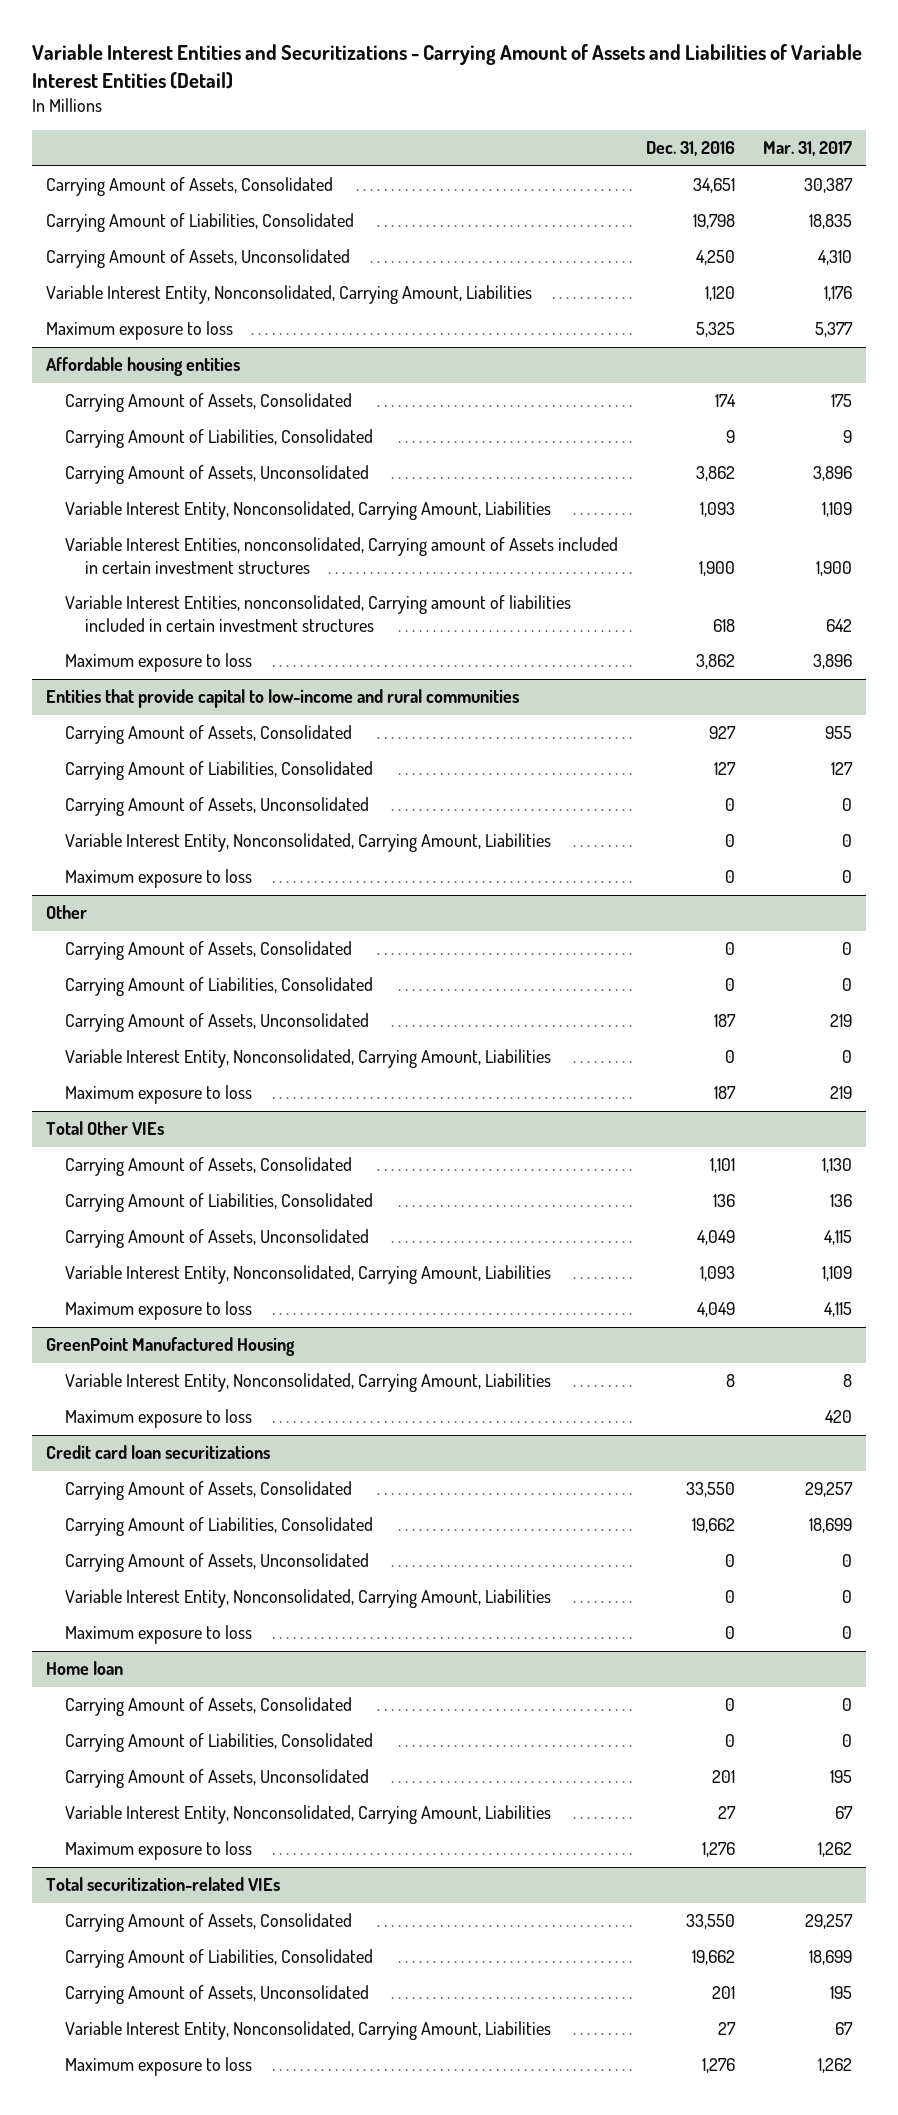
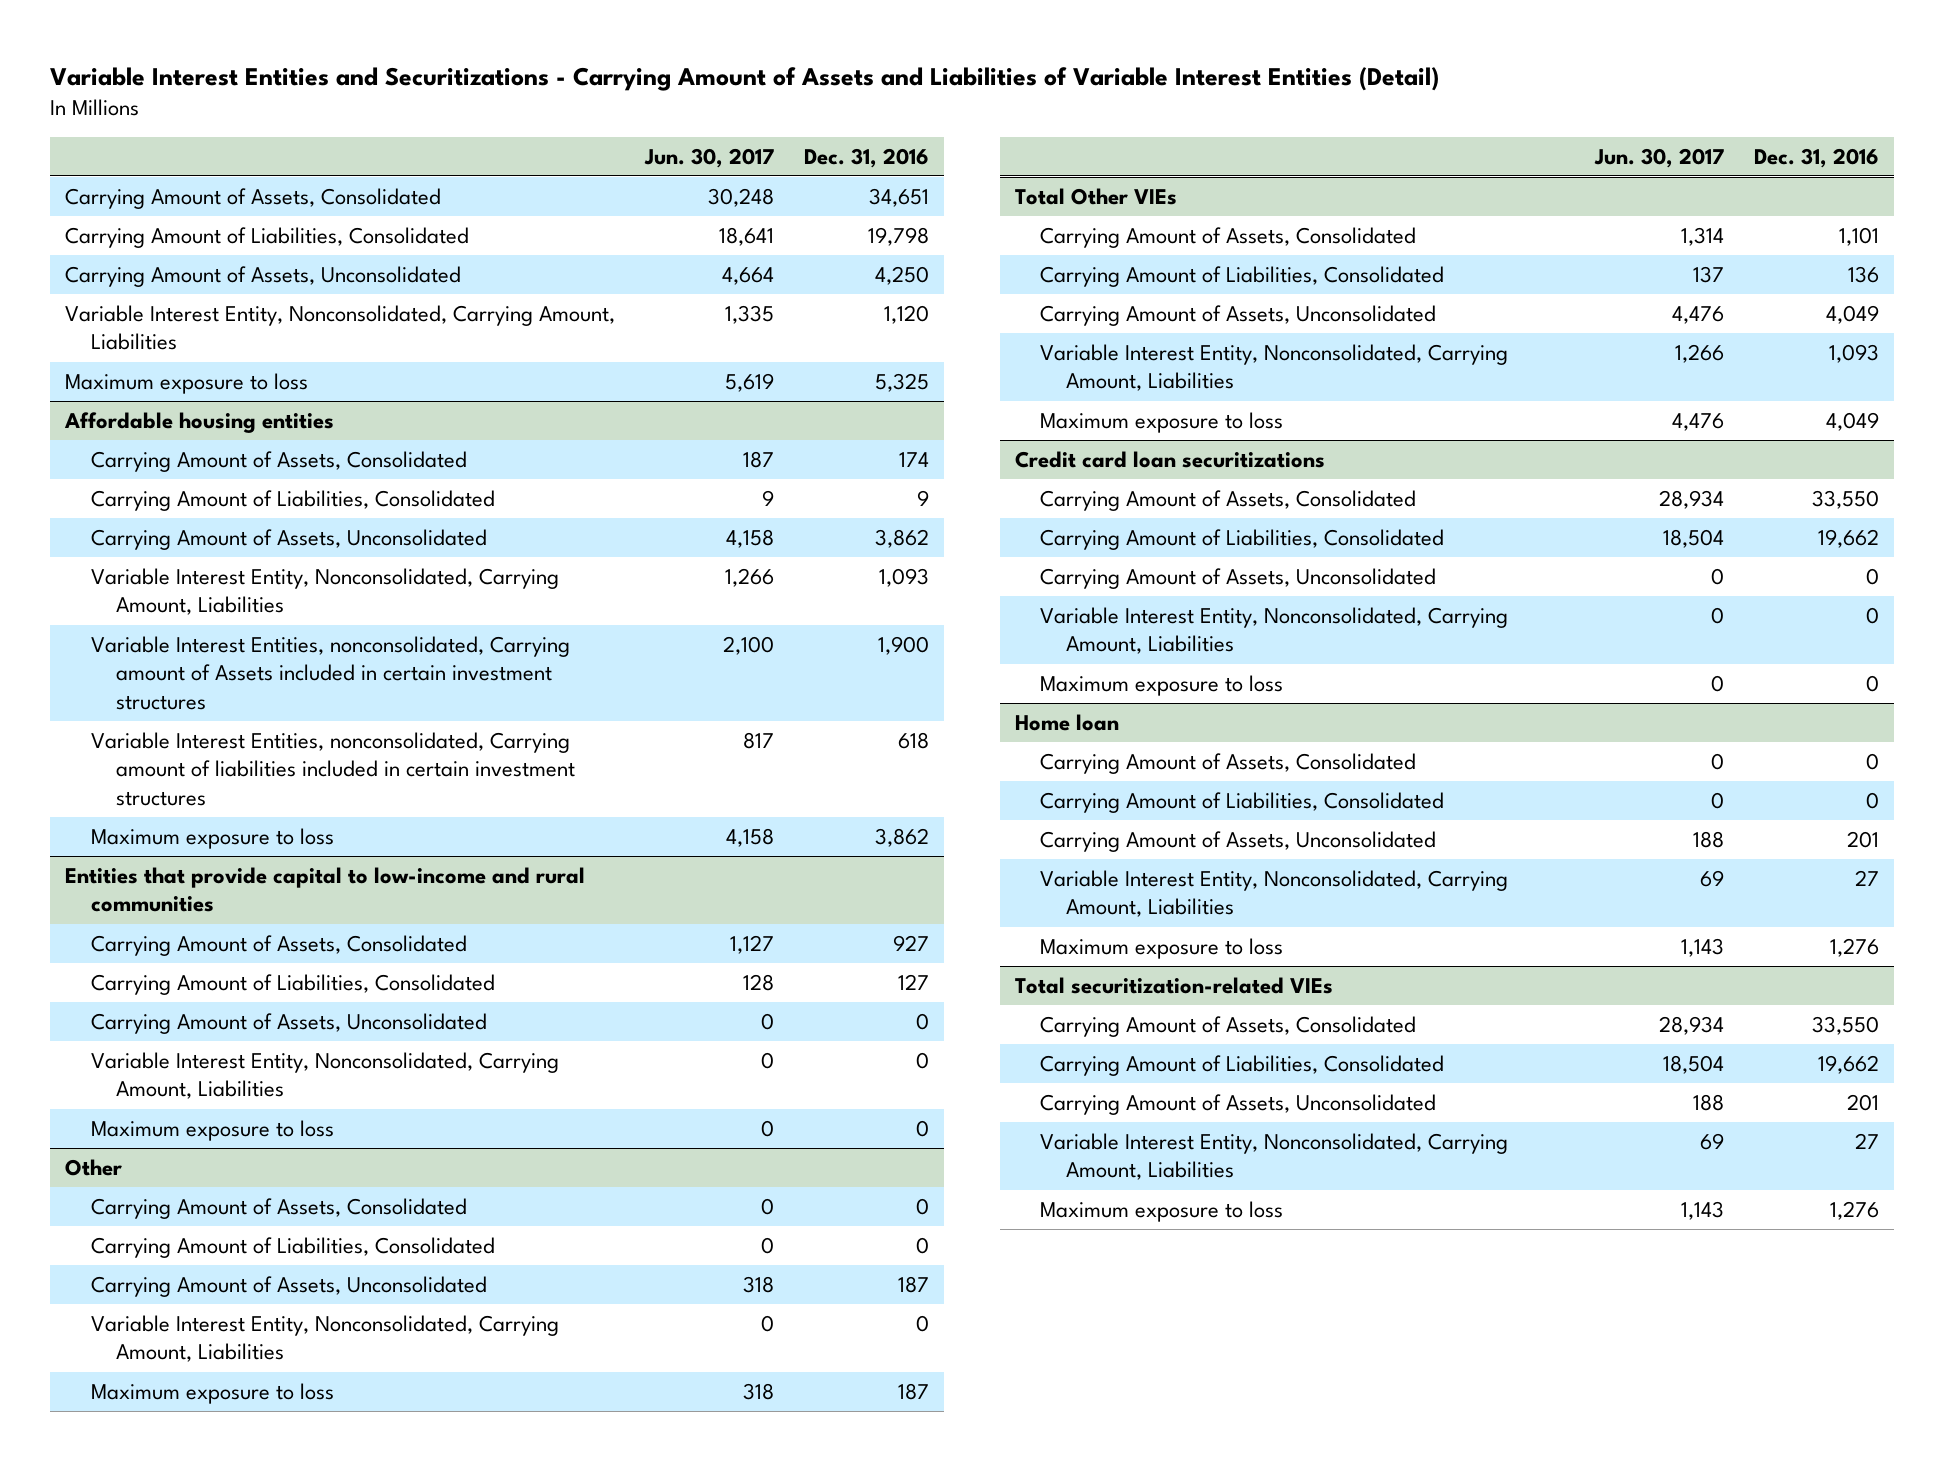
[763,141,853,157] Mar. 31, 2017 -> none
none -> [644,147,775,168] Jun. 30, 2017
[45,1337,295,1357] GreenPoint Manufactured Housing -> none
[65,1373,552,1393] Variable Interest Entity, Nonconsolidated, Carrying Amount, Liabilities -> none
[65,1409,253,1429] Maximum exposure to loss -> none

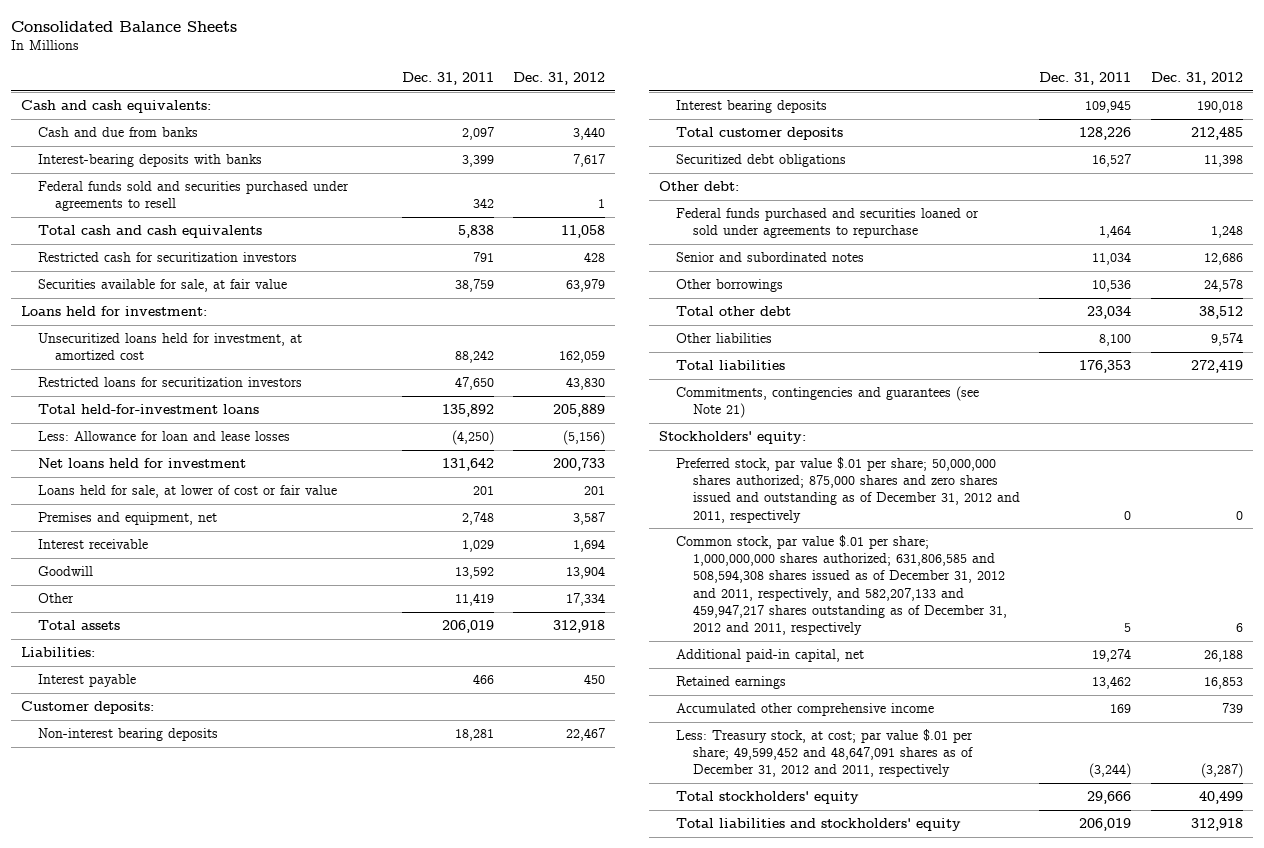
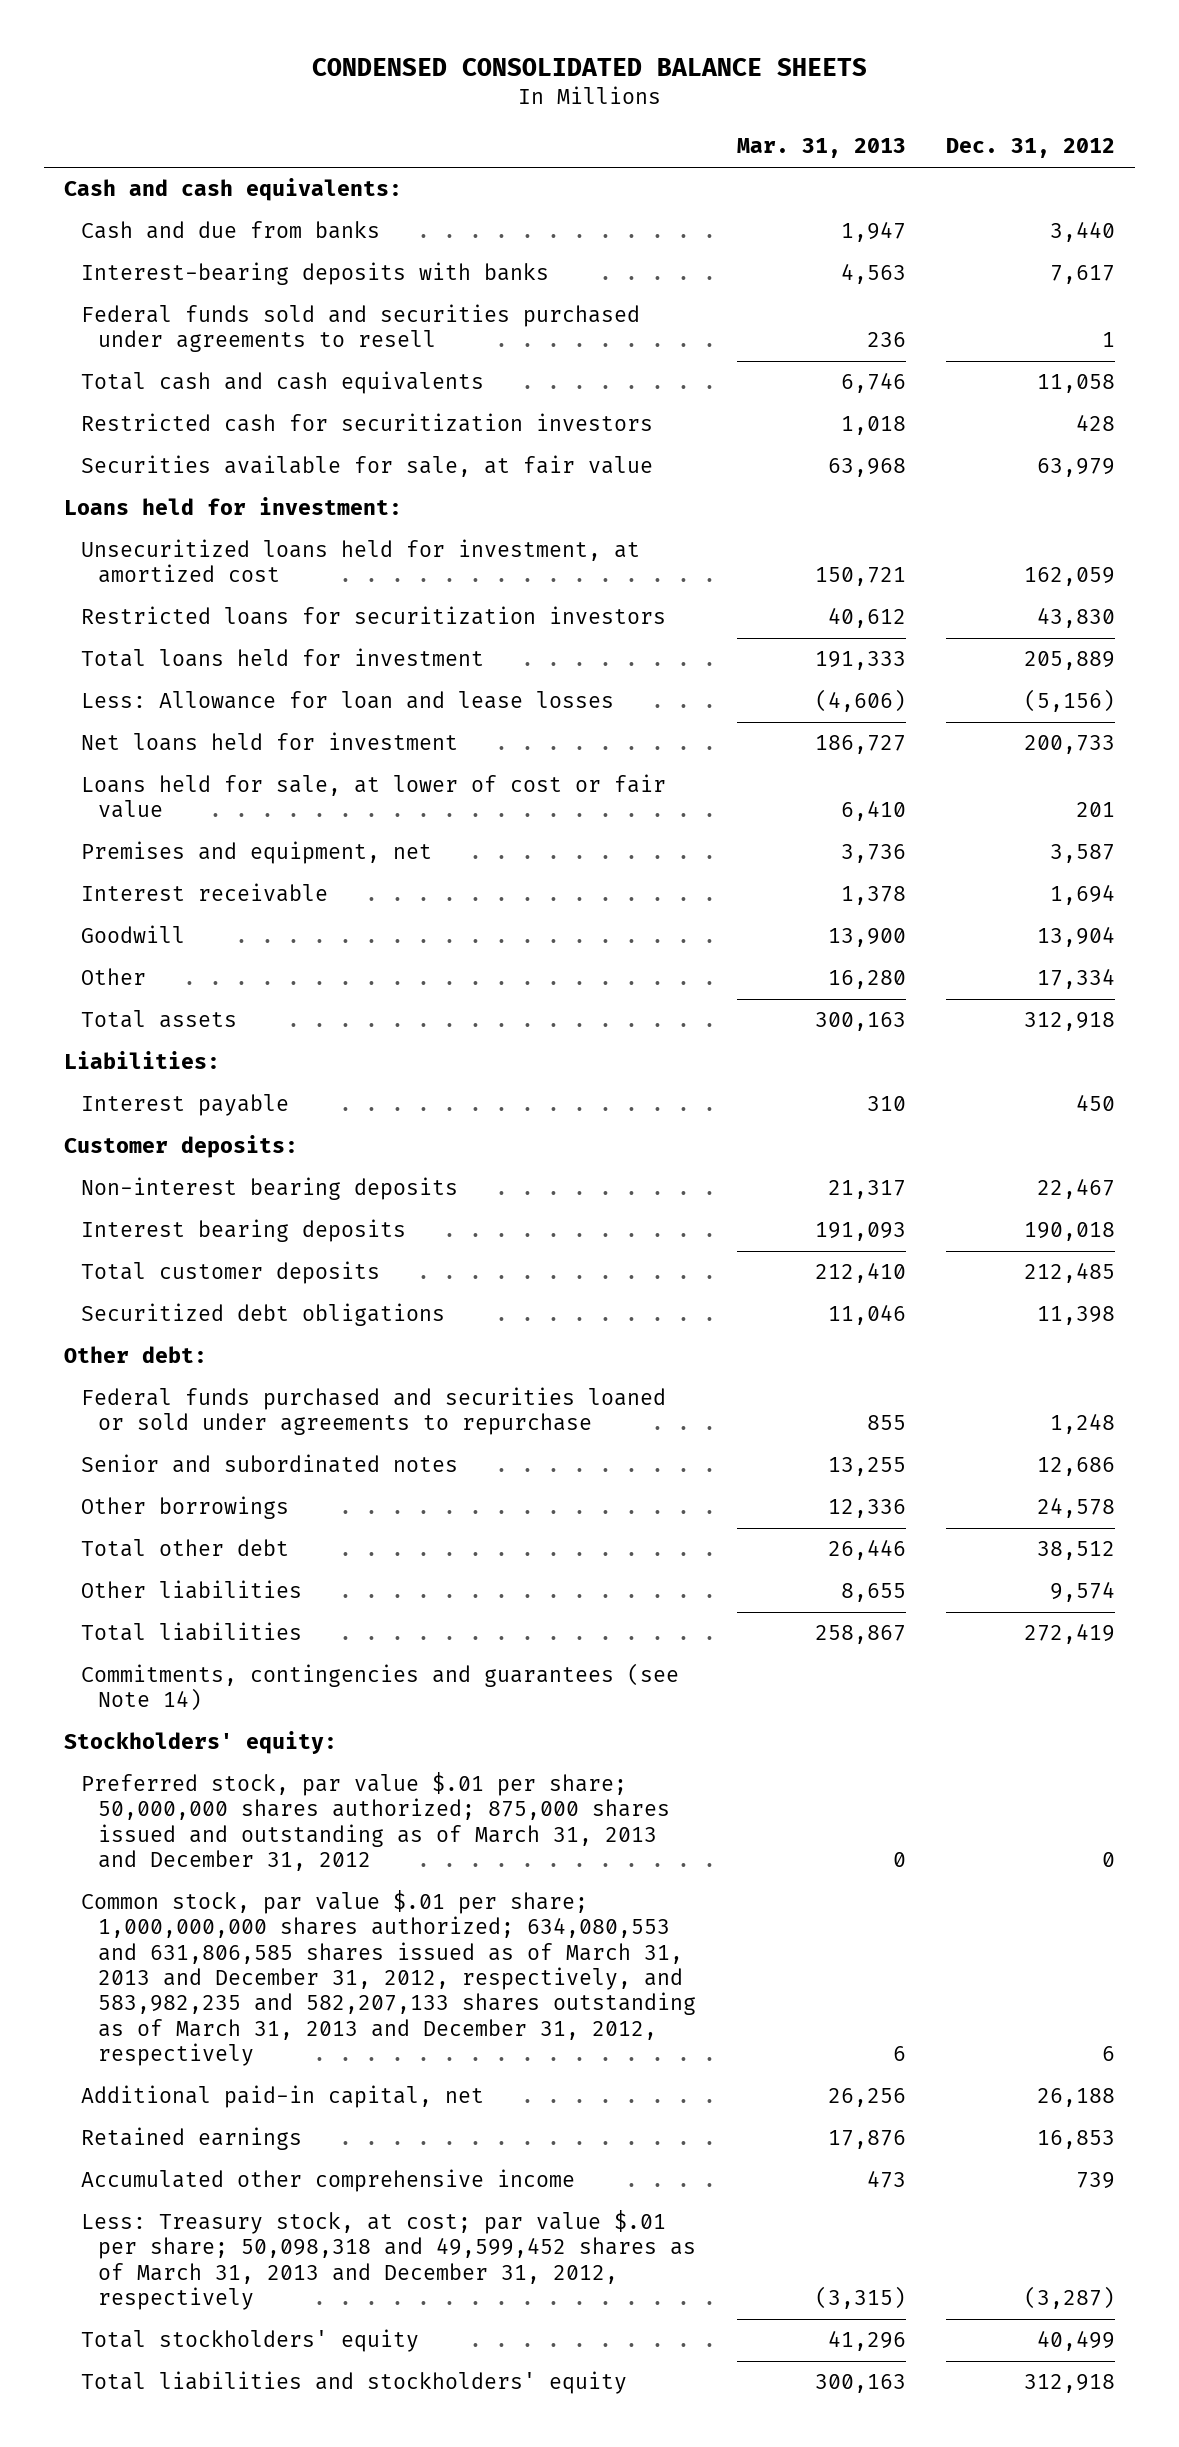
[11,21,238,33] Consolidated Balance Sheets -> [311,58,867,77] CONDENSED CONSOLIDATED BALANCE SHEETS
[401,71,494,85] Dec. 31, 2011 -> none
none -> [736,138,906,159] Mar. 31, 2013
[37,404,259,415] Total held-for-investment loans -> [81,648,485,668] Total loans held for investment
[675,386,979,419] Commitments, contingencies and guarantees (see Note 21) -> [81,1663,680,1712] Commitments, contingencies and guarantees (see Note 14)
[675,457,1020,523] Preferred stock, par value $.01 per share; 50,000,000 shares authorized; 875,000 shares and zero shares issued and outstanding as of December 31, 2012 and 2011, respectively -> [81,1772,671,1872] Preferred stock, par value $.01 per share; 50,000,000 shares authorized; 875,000 shares issued and outstanding as of March 31, 2013 and December 31, 2012
[675,535,1007,635] Common stock, par value $.01 per share; 1,000,000,000 shares authorized; 631,806,585 and 508,594,308 shares issued as of December 31, 2012 and 2011, respectively, and 582,207,133 and 459,947,217 shares outstanding as of December 31, 2012 and 2011, respectively -> [81,1890,697,2066] Common stock, par value $.01 per share; 1,000,000,000 shares authorized; 634,080,553 and 631,806,585 shares issued as of March 31, 2013 and December 31, 2012, respectively, and 583,982,235 and 582,207,133 shares outstanding as of March 31, 2013 and December 31, 2012, respectively
[675,729,973,778] Less: Treasury stock, at cost; par value $.01 per share; 49,599,452 and 48,647,091 shares as of December 31, 2012 and 2011, respectively -> [81,2210,697,2311] Less: Treasury stock, at cost; par value $.01 per share; 50,098,318 and 49,599,452 shares as of March 31, 2013 and December 31, 2012, respectively

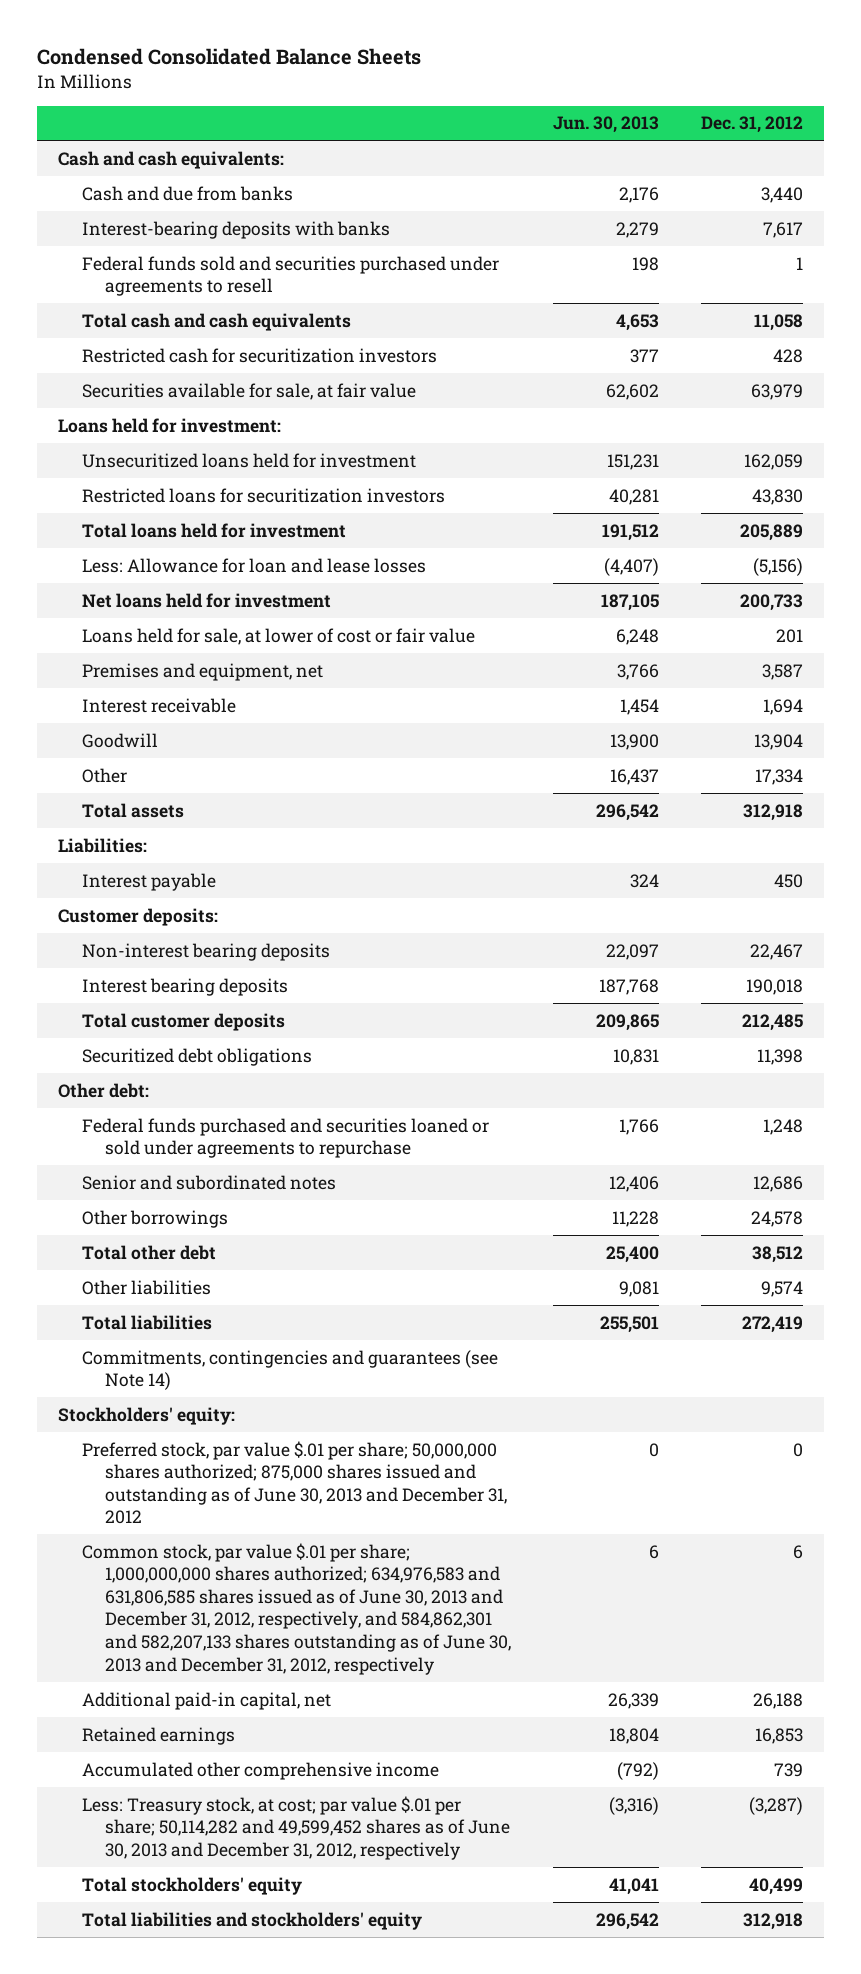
[311,58,867,77] CONDENSED CONSOLIDATED BALANCE SHEETS -> [37,48,422,66] Condensed Consolidated Balance Sheets
[736,138,906,159] Mar. 31, 2013 -> none
none -> [552,116,659,134] Jun. 30, 2013
[81,539,641,584] Unsecuritized loans held for investment, at amortized cost -> [81,452,416,468] Unsecuritized loans held for investment
[81,1772,671,1872] Preferred stock, par value $.01 per share; 50,000,000 shares authorized; 875,000 shares issued and outstanding as of March 31, 2013 and December 31, 2012 -> [81,1440,507,1525] Preferred stock, par value $.01 per share; 50,000,000 shares authorized; 875,000 shares issued and outstanding as of June 30, 2013 and December 31, 2012
[81,1890,697,2066] Common stock, par value $.01 per share; 1,000,000,000 shares authorized; 634,080,553 and 631,806,585 shares issued as of March 31, 2013 and December 31, 2012, respectively, and 583,982,235 and 582,207,133 shares outstanding as of March 31, 2013 and December 31, 2012, respectively -> [81,1542,511,1675] Common stock, par value $.01 per share; 1,000,000,000 shares authorized; 634,976,583 and 631,806,585 shares issued as of June 30, 2013 and December 31, 2012, respectively, and 584,862,301 and 582,207,133 shares outstanding as of June 30, 2013 and December 31, 2012, respectively
[81,2210,697,2311] Less: Treasury stock, at cost; par value $.01 per share; 50,098,318 and 49,599,452 shares as of March 31, 2013 and December 31, 2012, respectively -> [81,1795,510,1860] Less: Treasury stock, at cost; par value $.01 per share; 50,114,282 and 49,599,452 shares as of June 30, 2013 and December 31, 2012, respectively

